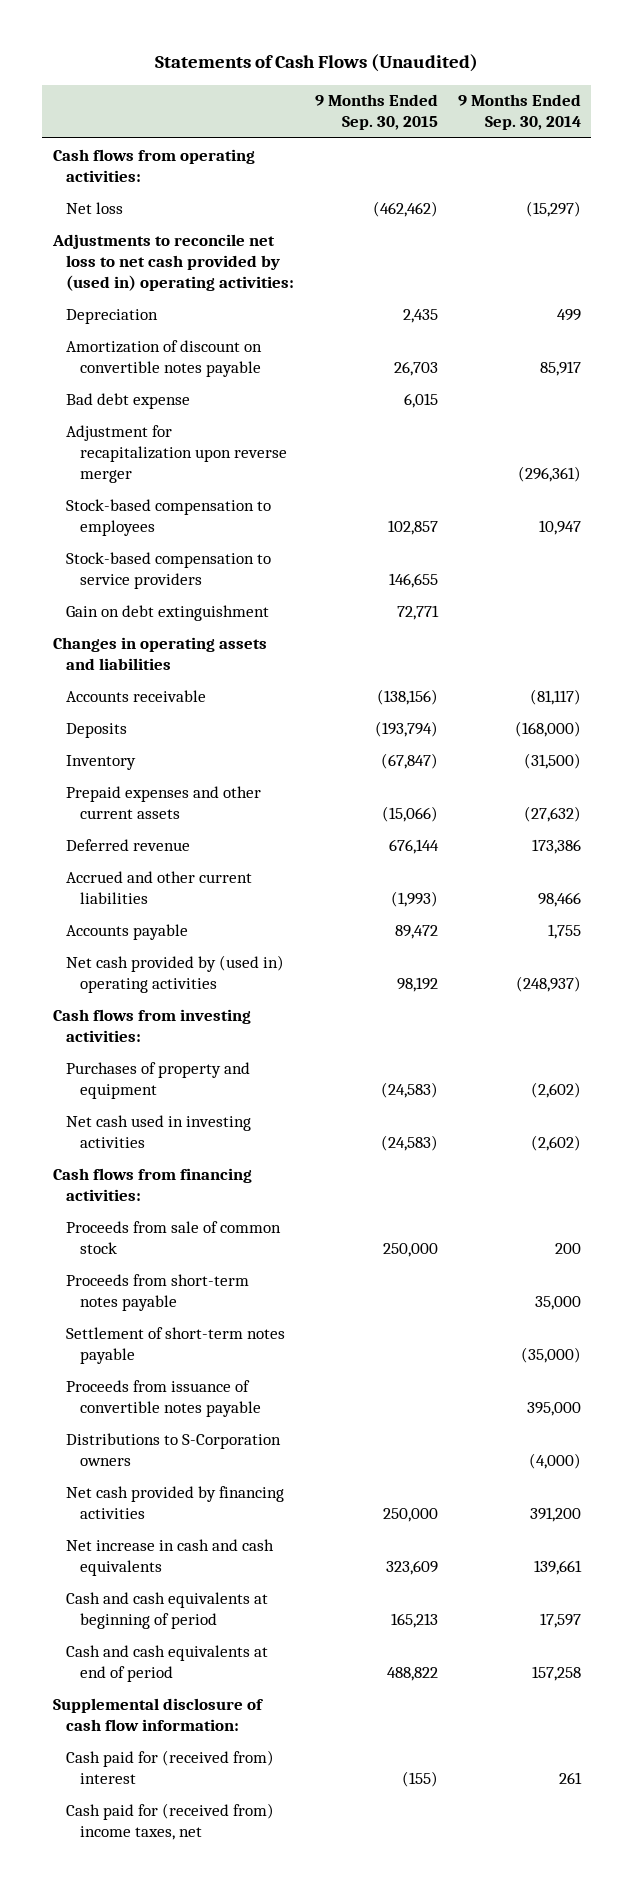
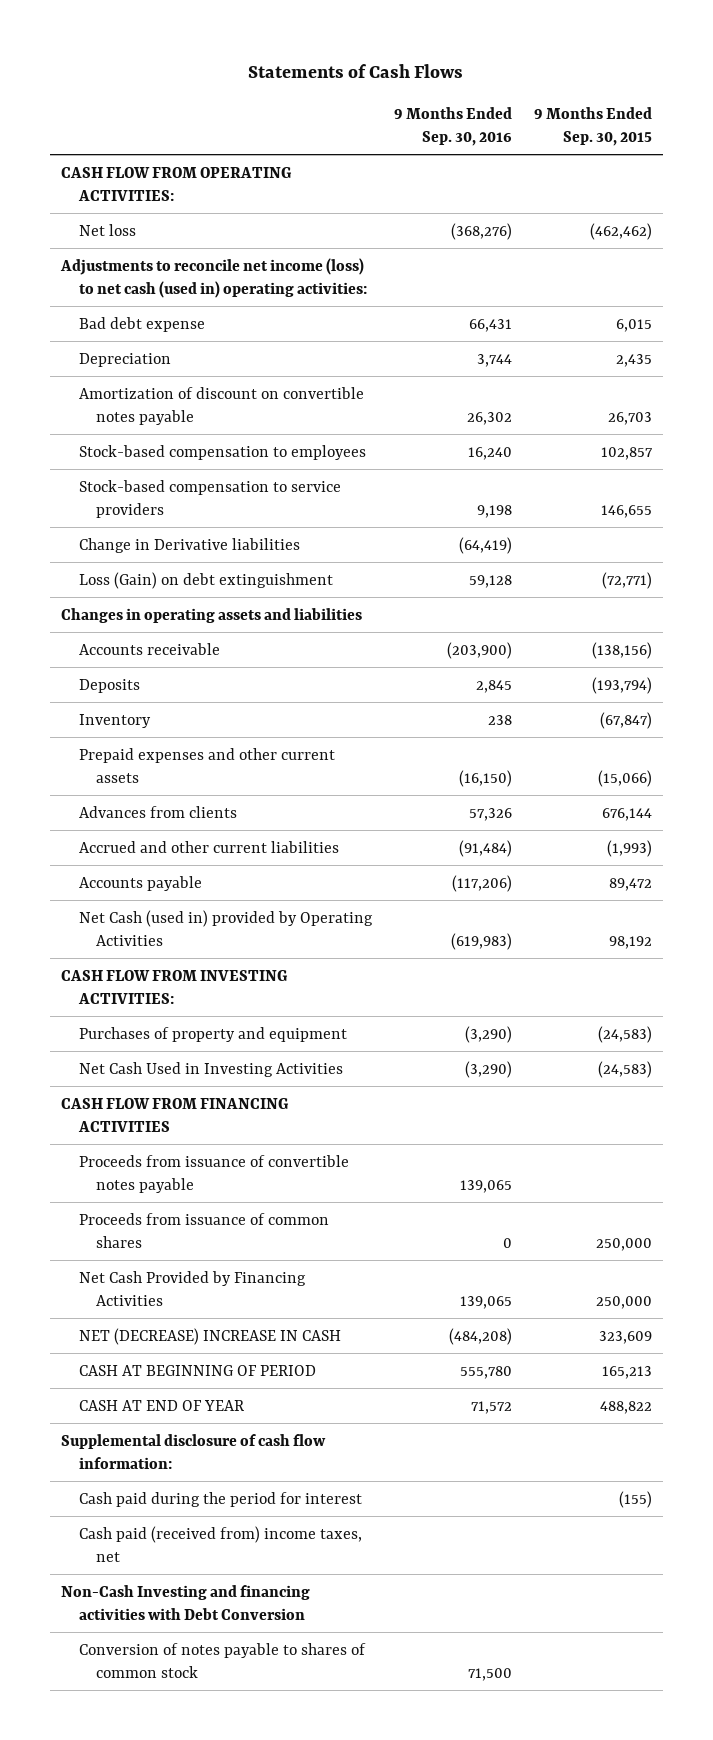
[154,54,478,73] Statements of Cash Flows (Unaudited) -> [248,63,464,78] Statements of Cash Flows
[458,94,582,131] 9 Months Ended Sep. 30, 2014 -> none
none -> [393,106,512,146] 9 Months Ended Sep. 30, 2016
[52,148,255,182] Cash flows from operating activities: -> [60,166,292,201] CASH FLOW FROM OPERATING ACTIVITIES:
[51,233,295,291] Adjustments to reconcile net loss to net cash provided by (used in) operating activities: -> [59,257,367,298] Adjustments to reconcile net income (loss) to net cash (used in) operating activities:
[66,392,191,409] Bad debt expense -> [78,316,205,332] Bad debt expense
[66,424,288,483] Adjustment for recapitalization upon reverse merger -> none
none -> [78,537,300,553] Change in Derivative liabilities
[66,604,270,621] Gain on debt extinguishment -> [78,571,333,589] Loss (Gain) on debt extinguishment
[396,604,439,620] 72,771 -> [602,571,653,589] (72,771)
[66,838,191,851] Deferred revenue -> [78,805,237,818] Advances from clients
[66,954,285,993] Net cash provided by (used in) operating activities -> [78,909,373,946] Net Cash (used in) provided by Operating Activities
[52,1008,251,1042] Cash flows from investing activities: -> [60,969,288,1004] CASH FLOW FROM INVESTING ACTIVITIES:
[66,1220,282,1254] Proceeds from sale of common stock -> none
[66,1273,250,1311] Proceeds from short-term notes payable -> none
[66,1326,286,1364] Settlement of short-term notes payable -> none
[66,1114,252,1148] Net cash used in investing activities -> [78,1061,343,1077] Net Cash Used in Investing Activities
[52,1167,252,1201] Cash flows from financing activities: -> [60,1097,289,1132] CASH FLOW FROM FINANCING ACTIVITIES
[66,1432,282,1466] Distributions to S-Corporation owners -> none
none -> [78,1212,329,1248] Proceeds from issuance of common shares
[66,1485,285,1519] Net cash provided by financing activities -> [78,1270,306,1306] Net Cash Provided by Financing Activities
[66,1538,275,1576] Net increase in cash and cash equivalents -> [78,1327,341,1345] NET (DECREASE) INCREASE IN CASH
[66,1591,269,1629] Cash and cash equivalents at beginning of period -> [78,1364,316,1376] CASH AT BEGINNING OF PERIOD
[66,1644,269,1682] Cash and cash equivalents at end of period -> [78,1399,244,1411] CASH AT END OF YEAR
[66,1749,275,1784] Cash paid for (received from) interest -> [78,1491,362,1507] Cash paid during the period for interest
[66,1802,275,1840] Cash paid for (received from) income taxes, net -> [78,1525,362,1562] Cash paid (received from) income taxes, net
none -> [60,1584,310,1620] Non-Cash Investing and financing activities with Debt Conversion
none -> [78,1642,366,1678] Conversion of notes payable to shares of common stock

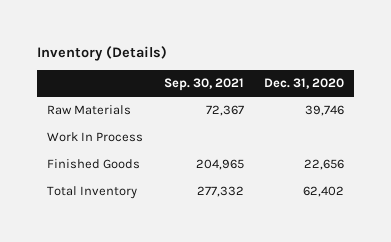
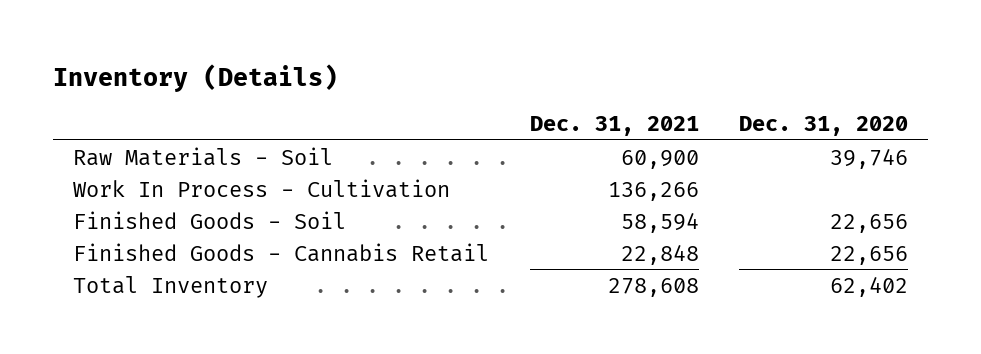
[163,78,244,92] Sep. 30, 2021 -> none
none -> [529,116,699,137] Dec. 31, 2021
[47,105,132,116] Raw Materials -> [73,146,334,166] Raw Materials - Soil
[47,132,144,143] Work In Process -> [73,178,451,198] Work In Process - Cultivation
none -> [73,210,347,229] Finished Goods - Soil
[47,159,141,170] Finished Goods -> [73,242,490,262] Finished Goods - Cannabis Retail

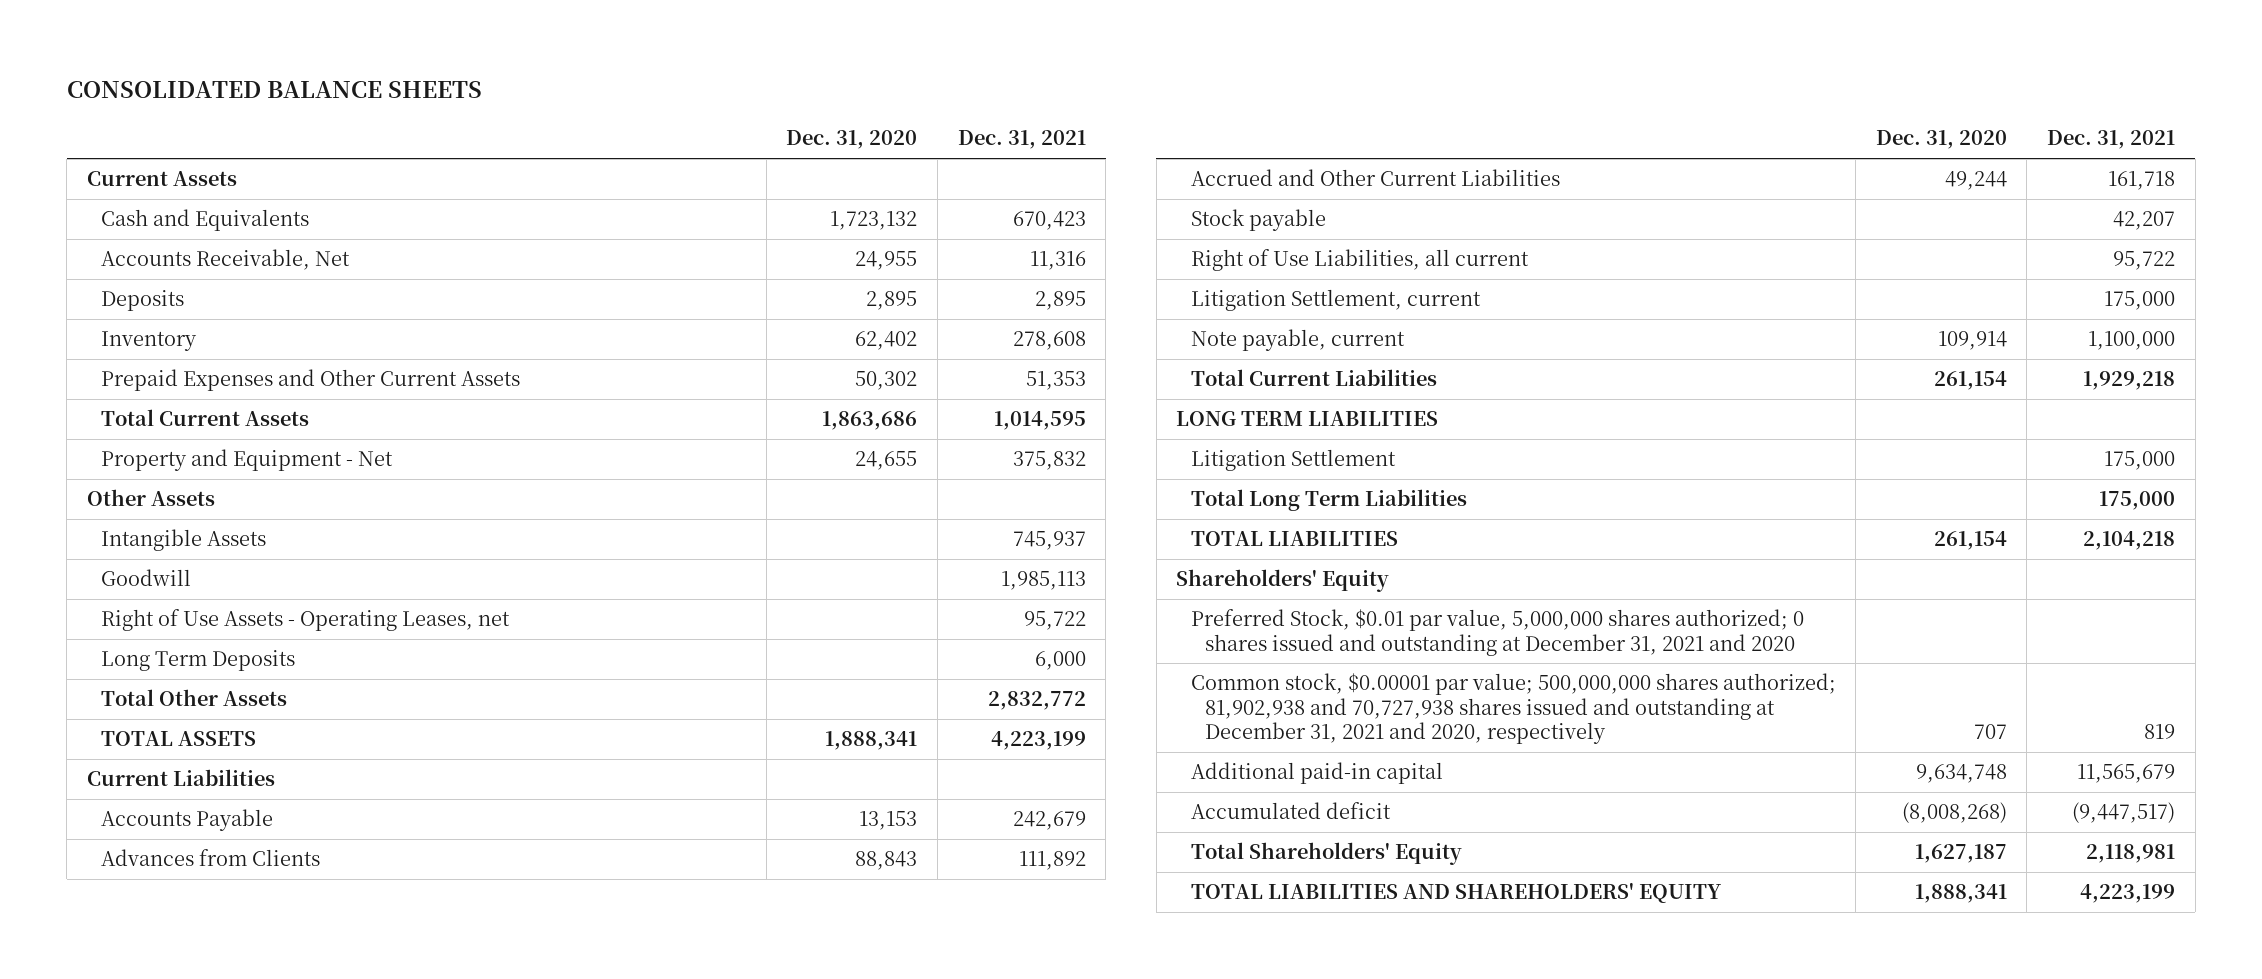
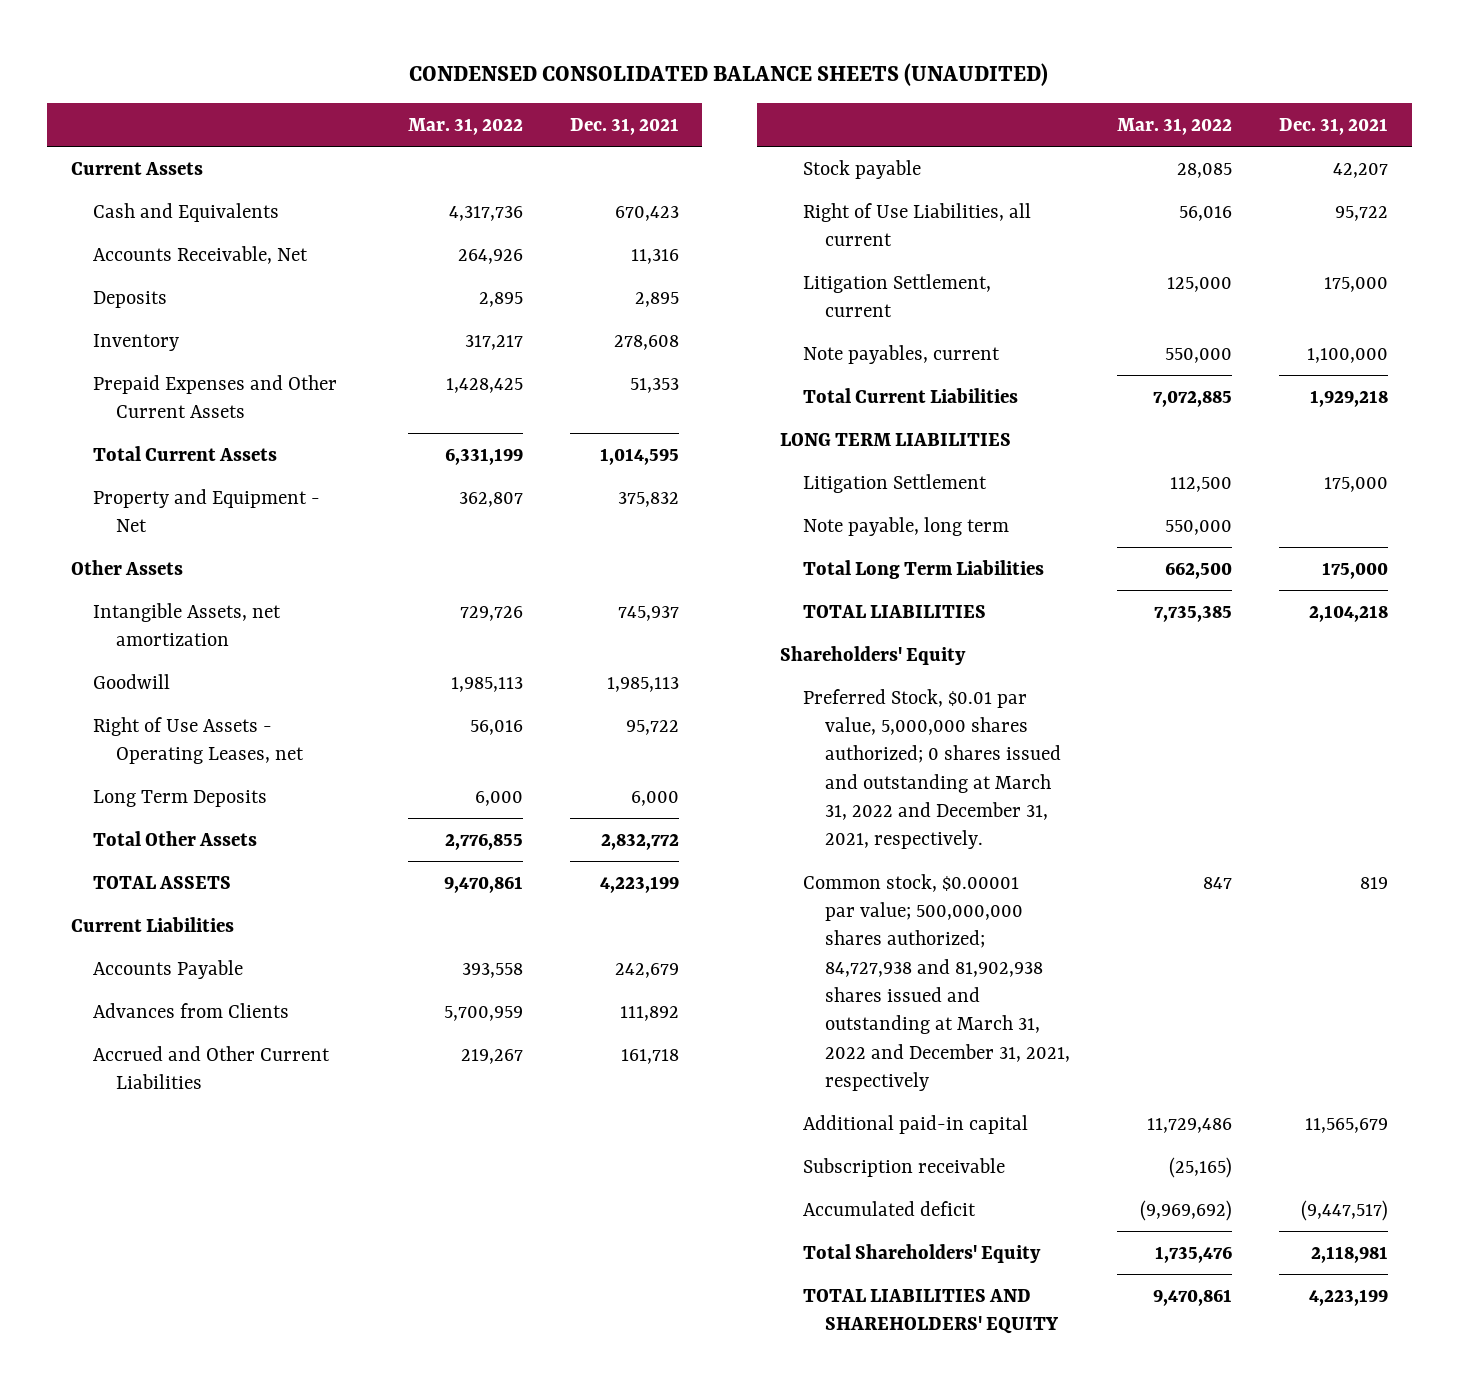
[66,80,482,98] CONSOLIDATED BALANCE SHEETS -> [409,62,1049,86] CONDENSED CONSOLIDATED BALANCE SHEETS (UNAUDITED)
[786,130,918,150] Dec. 31, 2020 -> none
none -> [407,117,523,135] Mar. 31, 2022
[101,529,267,552] Intangible Assets -> [93,602,282,647] Intangible Assets, net amortization
[1190,329,1405,352] Note payable, current -> [802,344,1000,364] Note payables, current
none -> [802,516,1009,536] Note payable, long term
[1190,609,1804,656] Preferred Stock, $0.01 par value, 5,000,000 shares authorized; 0 shares issued and outstanding at December 31, 2021 and 2020 -> [802,688,1062,850] Preferred Stock, $0.01 par value, 5,000,000 shares authorized; 0 shares issued and outstanding at March 31, 2022 and December 31, 2021, respectively.
[1190,673,1836,744] Common stock, $0.00001 par value; 500,000,000 shares authorized; 81,902,938 and 70,727,938 shares issued and outstanding at December 31, 2021 and 2020, respectively -> [802,873,1071,1091] Common stock, $0.00001 par value; 500,000,000 shares authorized; 84,727,938 and 81,902,938 shares issued and outstanding at March 31, 2022 and December 31, 2021, respectively
none -> [802,1157,1005,1177] Subscription receivable

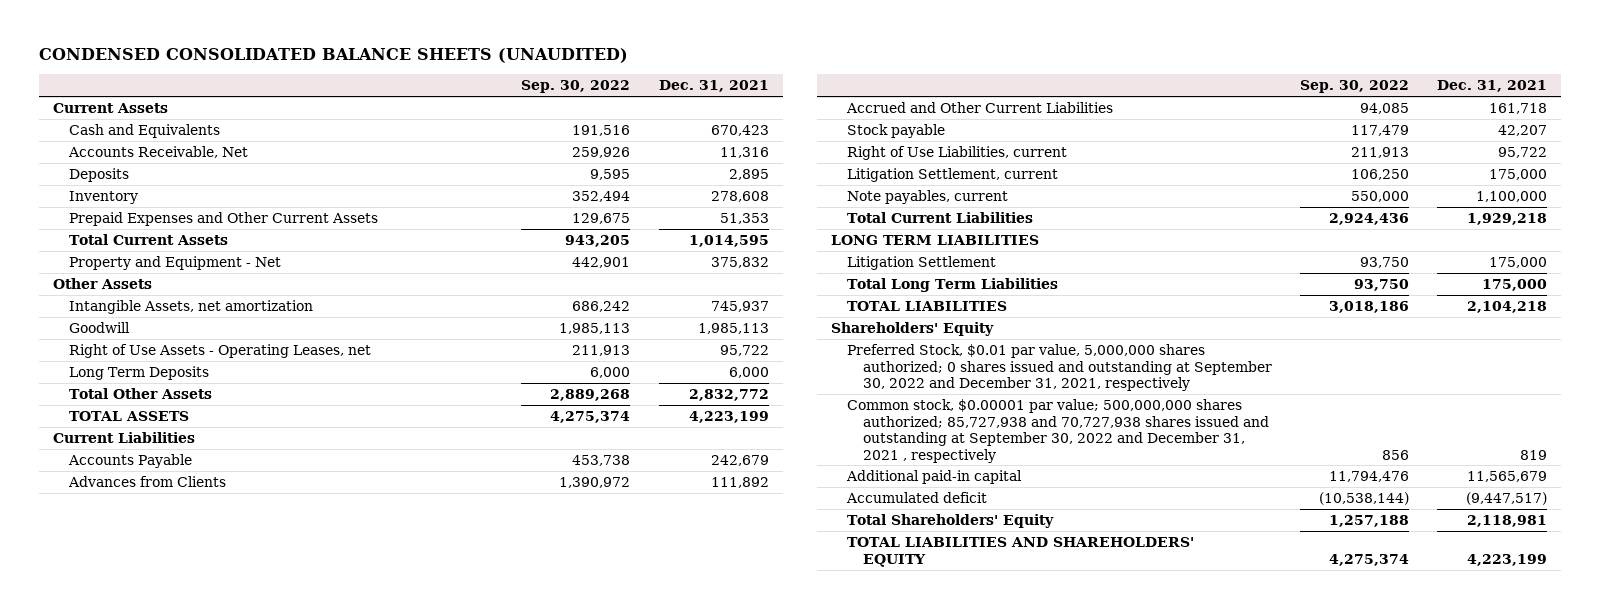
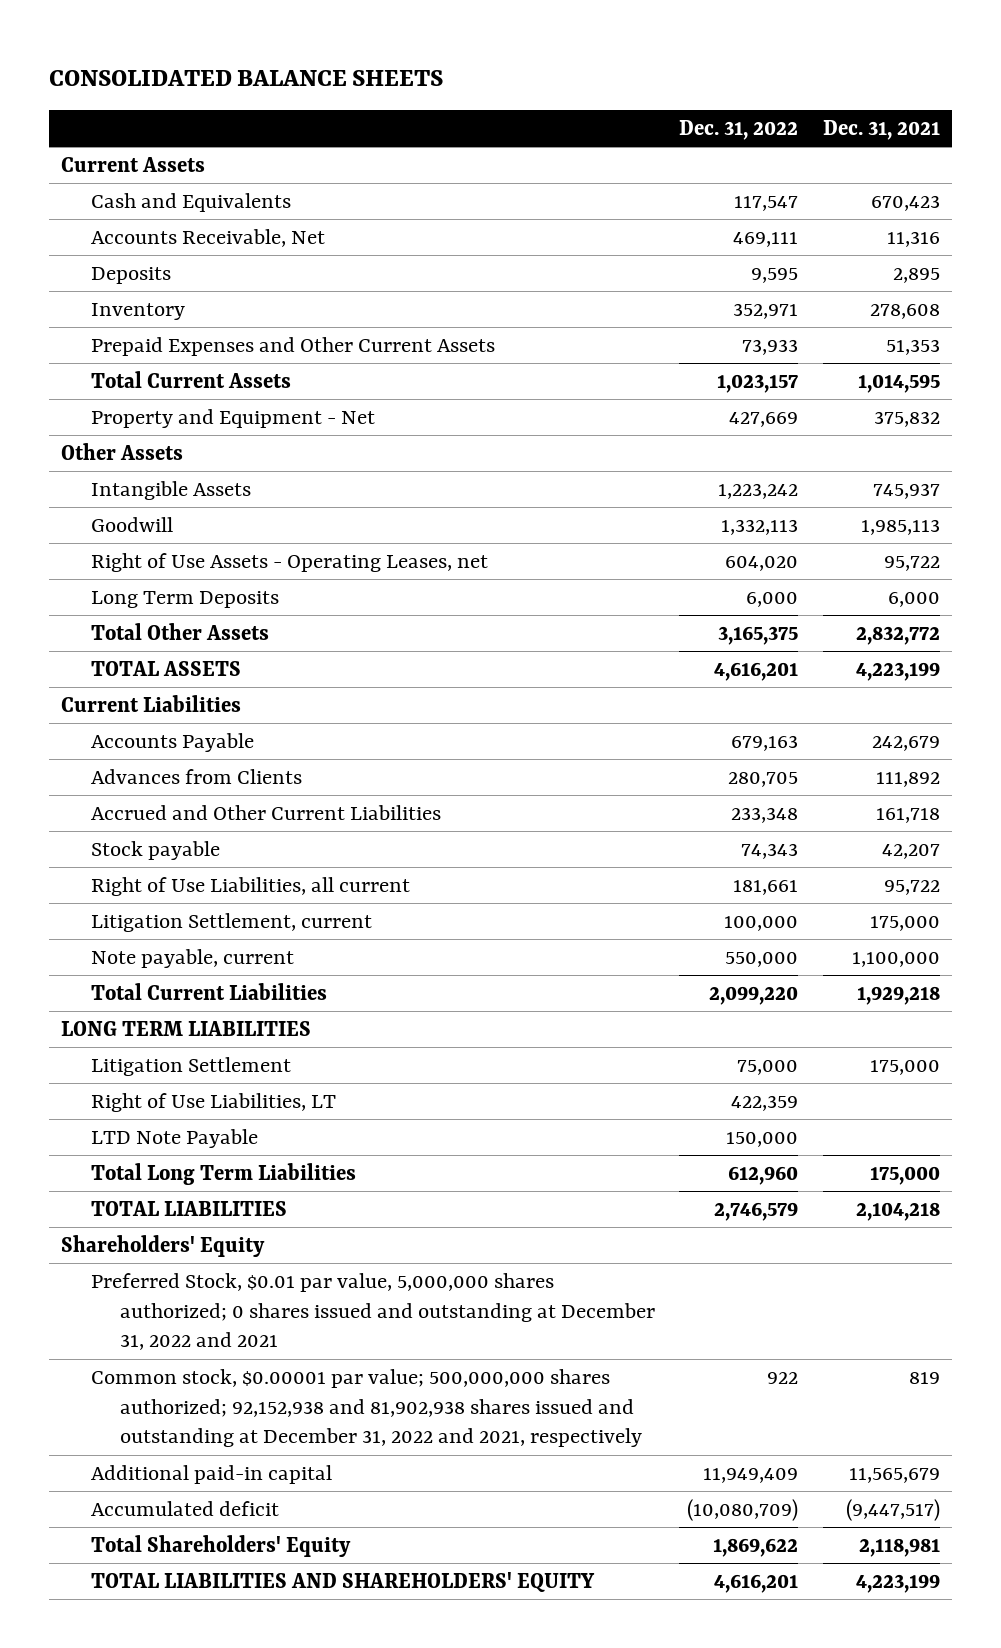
[38,48,628,64] CONDENSED CONSOLIDATED BALANCE SHEETS (UNAUDITED) -> [49,69,444,86] CONSOLIDATED BALANCE SHEETS
[521,80,631,94] Sep. 30, 2022 -> none
none -> [679,119,799,140] Dec. 31, 2022
[68,300,313,315] Intangible Assets, net amortization -> [90,480,251,500] Intangible Assets
[847,146,1068,161] Right of Use Liabilities, current -> [90,876,410,896] Right of Use Liabilities, all current
[847,190,1009,205] Note payables, current -> [90,948,294,968] Note payable, current
none -> [90,1092,336,1112] Right of Use Liabilities, LT
none -> [90,1128,258,1148] LTD Note Payable
[847,344,1272,392] Preferred Stock, $0.01 par value, 5,000,000 shares authorized; 0 shares issued and outstanding at September 30, 2022 and December 31, 2021, respectively -> [90,1272,656,1351] Preferred Stock, $0.01 par value, 5,000,000 shares authorized; 0 shares issued and outstanding at December 31, 2022 and 2021
[847,399,1269,463] Common stock, $0.00001 par value; 500,000,000 shares authorized; 85,727,938 and 70,727,938 shares issued and outstanding at September 30, 2022 and December 31, 2021 , respectively -> [90,1368,643,1448] Common stock, $0.00001 par value; 500,000,000 shares authorized; 92,152,938 and 81,902,938 shares issued and outstanding at December 31, 2022 and 2021, respectively

